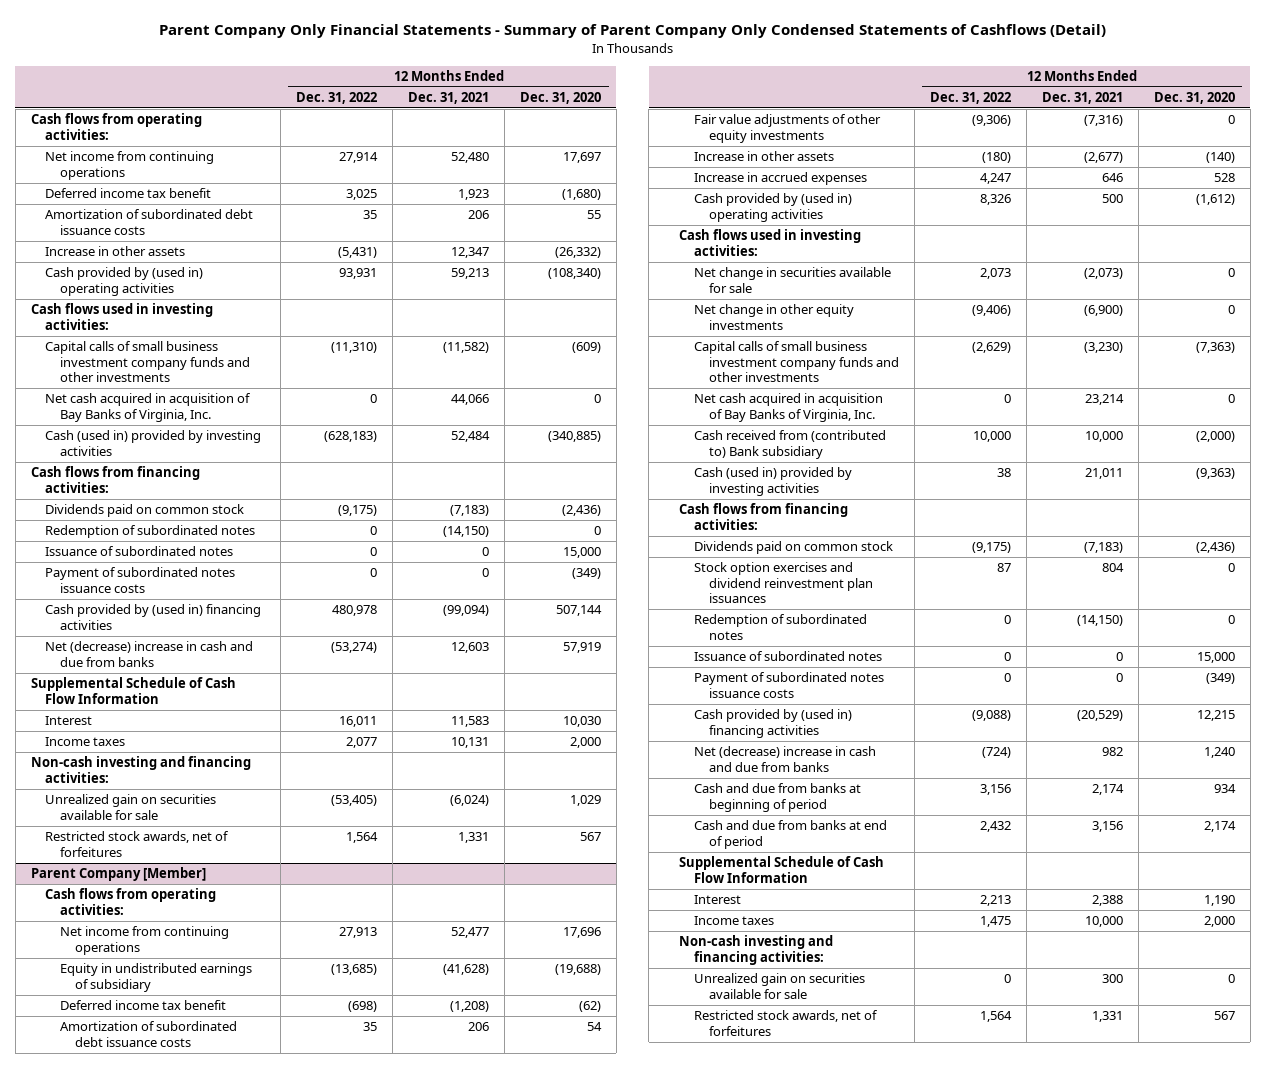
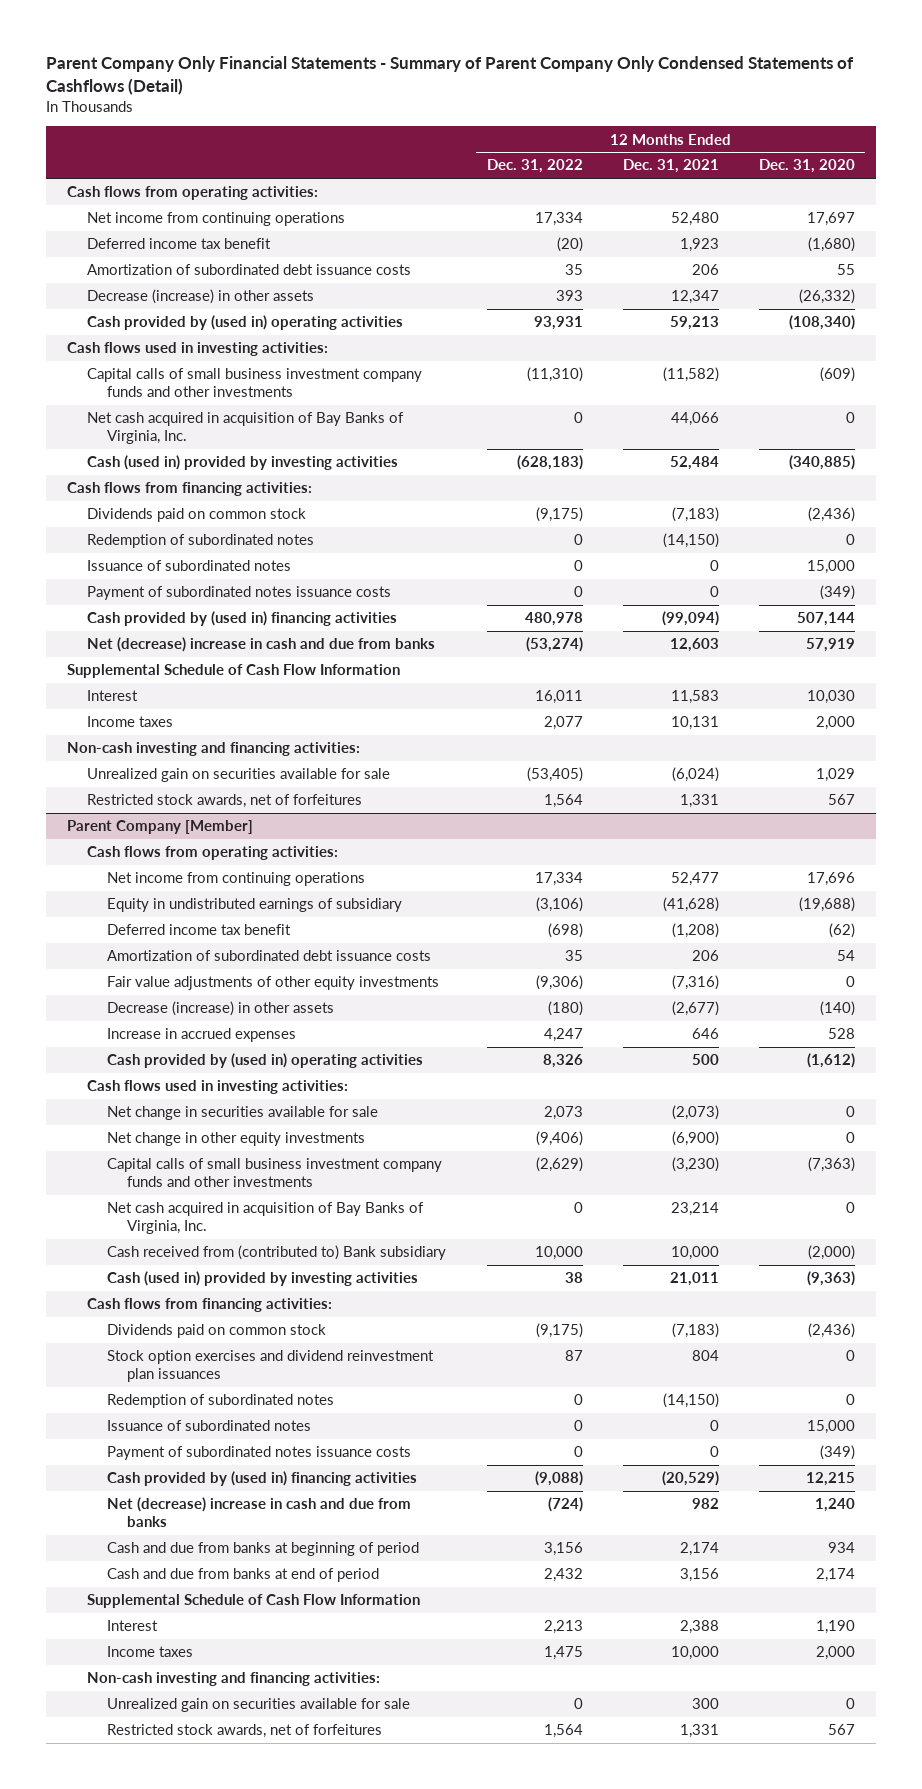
[339,152,379,164] 27,914 -> [534,212,583,227] 17,334
[346,189,378,201] 3,025 -> [556,237,583,253] (20)
[45,246,186,257] Increase in other assets -> [86,289,314,305] Decrease (increase) in other assets
[338,247,378,259] (5,431) -> [555,290,583,302] 393
[339,927,378,939] 27,913 -> [534,872,583,887] 17,334
[331,964,378,976] (13,685) -> [535,897,583,913] (3,106)
[694,151,835,162] Increase in other assets -> [107,1001,335,1017] Decrease (increase) in other assets

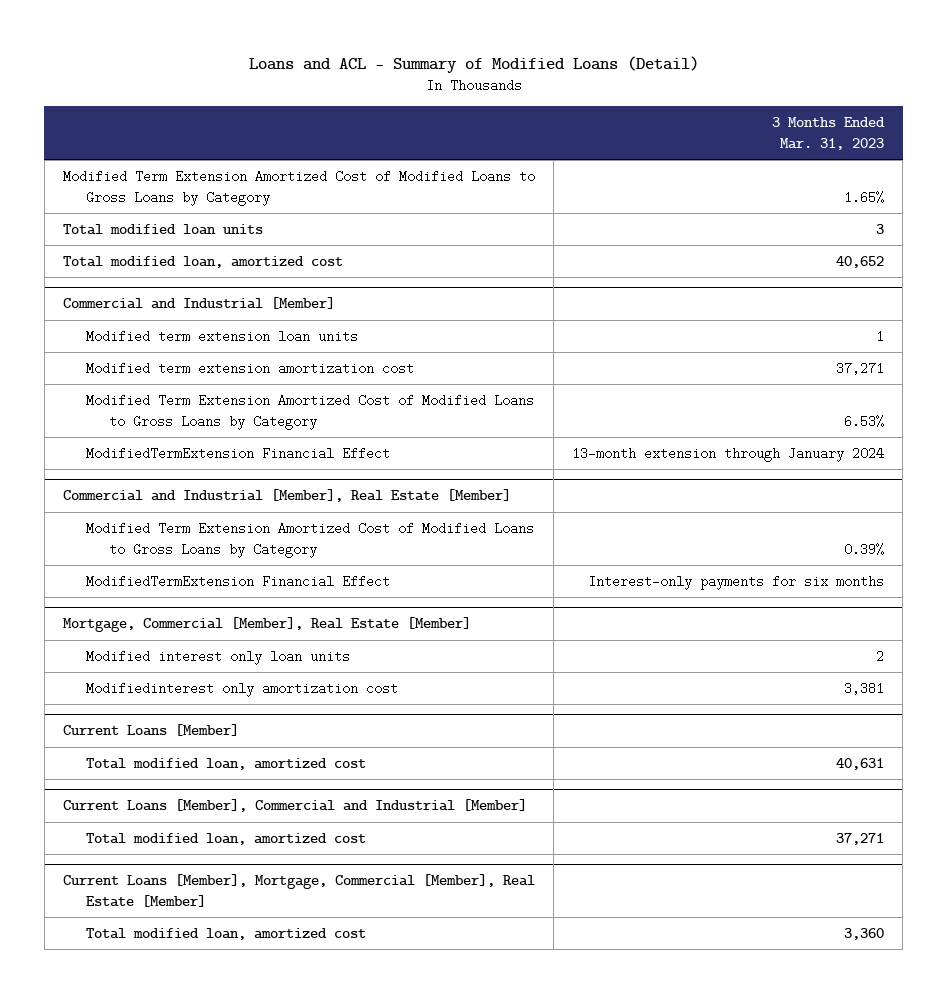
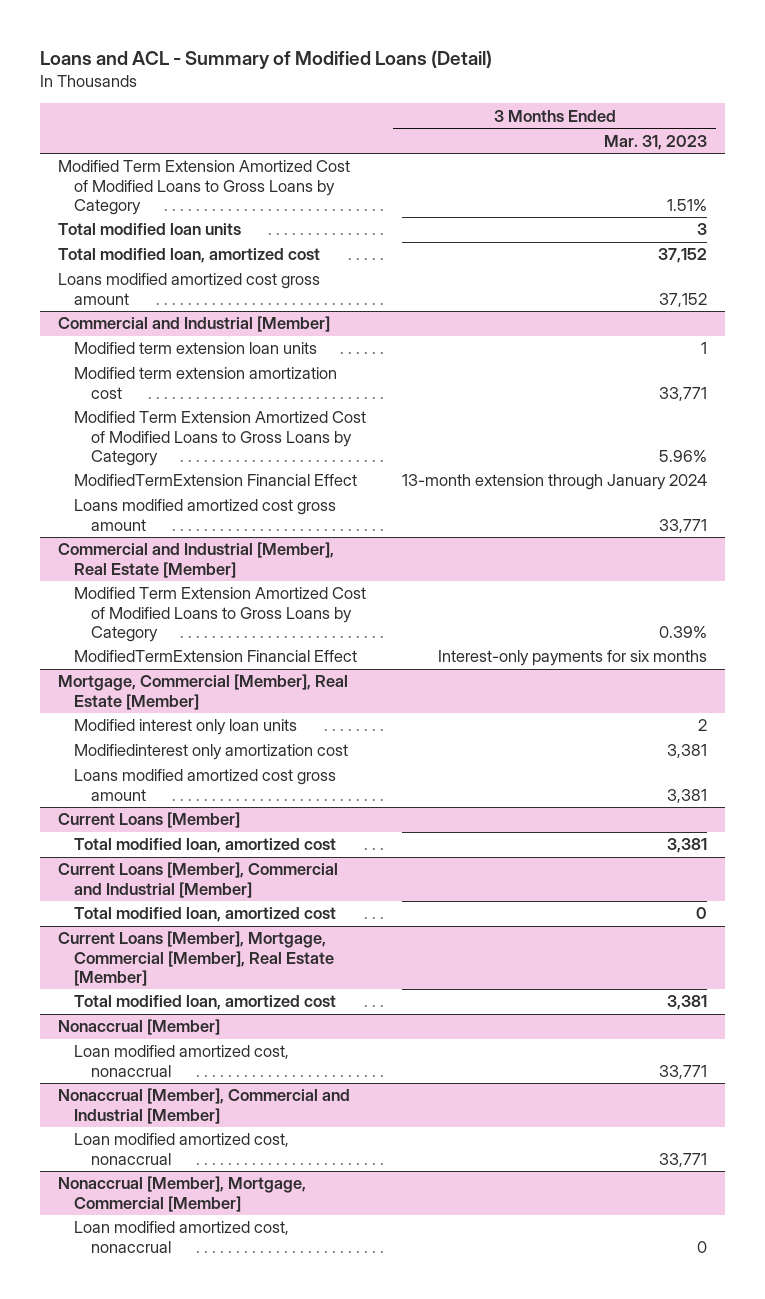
[844,190,885,204] 1.65% -> [667,198,708,211] 1.51%
[836,256,885,269] 40,652 -> [658,248,708,264] 37,152
none -> [57,273,320,305] Loans modified amortized cost gross amount
[836,362,885,376] 37,271 -> [659,386,708,401] 33,771
[844,414,885,428] 6.53% -> [659,449,708,462] 5.96%
none -> [74,499,337,531] Loans modified amortized cost gross amount
none -> [74,769,337,801] Loans modified amortized cost gross amount
[836,758,885,771] 40,631 -> [667,838,708,854] 3,381
[836,833,885,846] 37,271 -> [696,907,708,920] 0
[844,928,885,941] 3,360 -> [667,995,708,1011] 3,381
none -> [57,1019,220,1036] Nonaccrual [Member]
none -> [74,1045,290,1077] Loan modified amortized cost, nonaccrual
none -> [57,1088,350,1124] Nonaccrual [Member], Commercial and Industrial [Member]
none -> [74,1133,290,1165] Loan modified amortized cost, nonaccrual
none -> [57,1176,306,1212] Nonaccrual [Member], Mortgage, Commercial [Member]
none -> [74,1221,290,1253] Loan modified amortized cost, nonaccrual

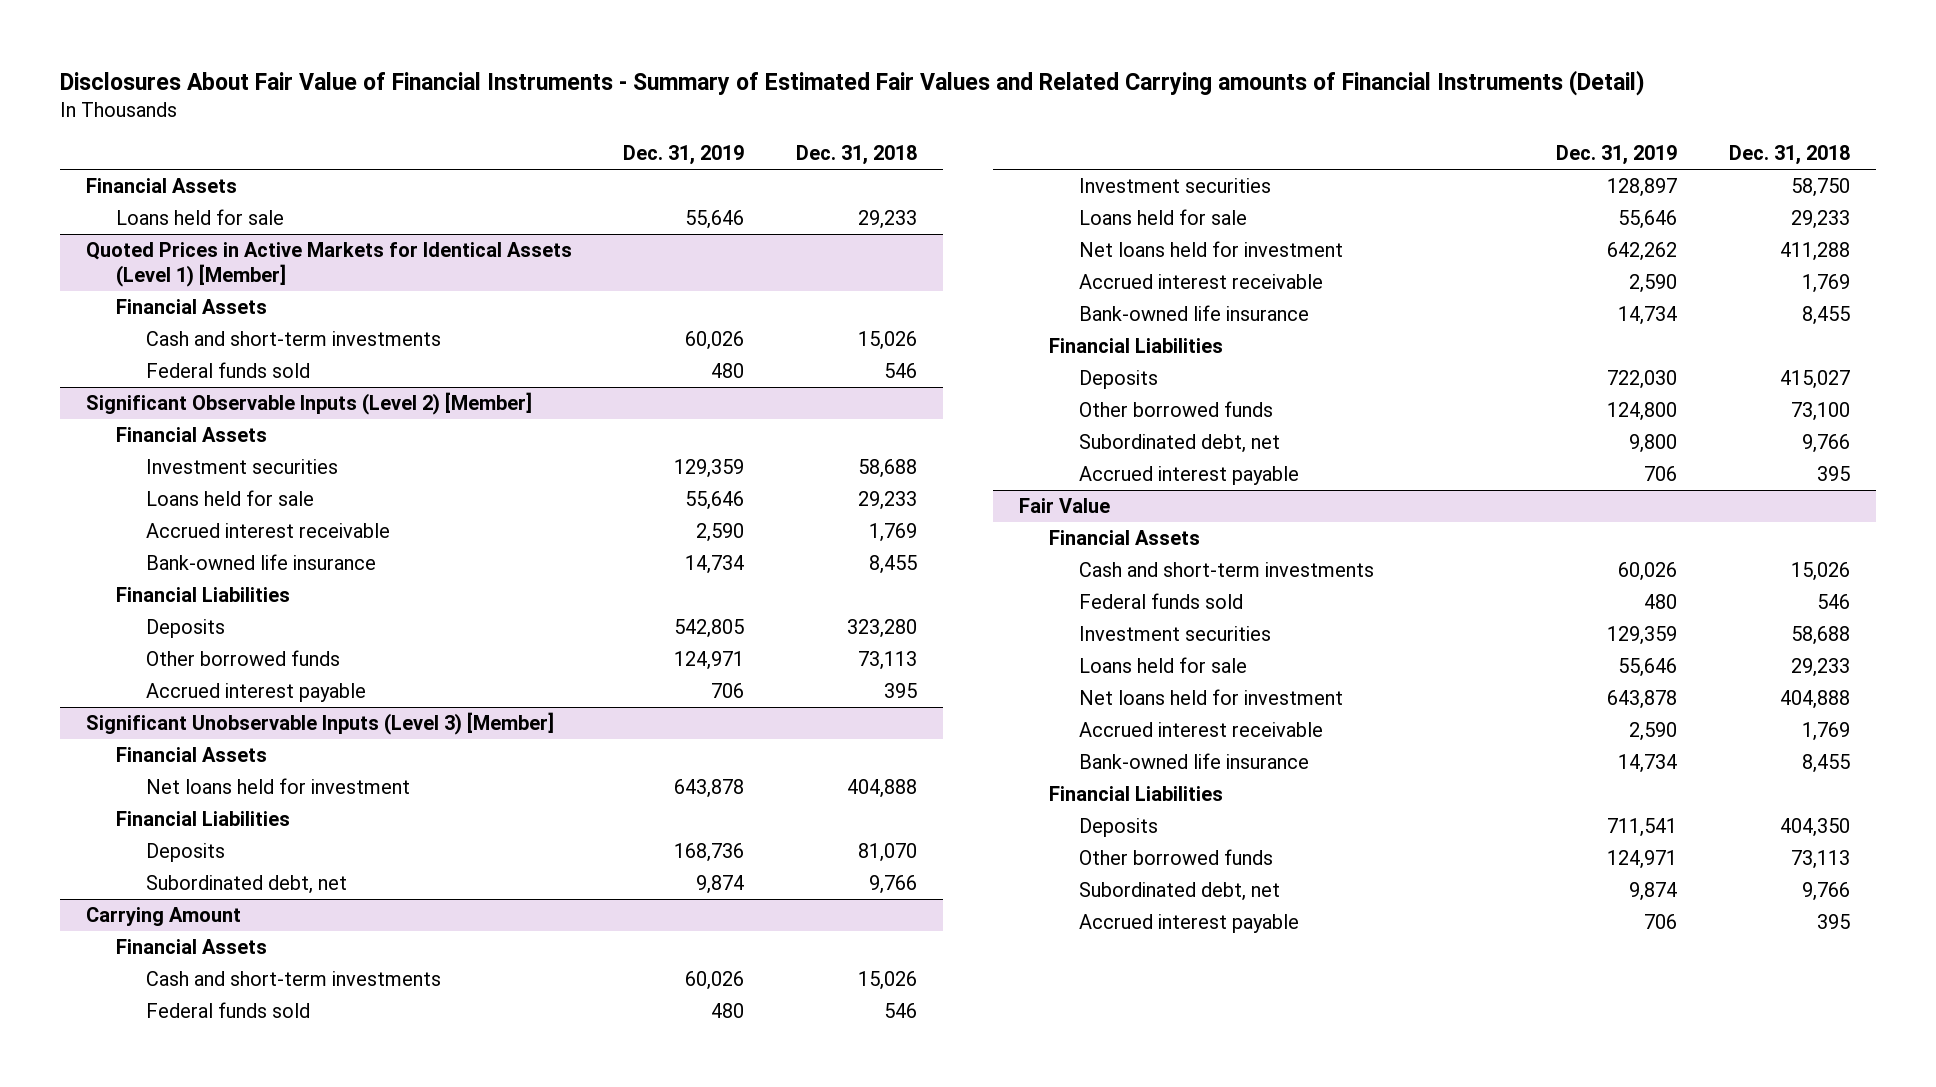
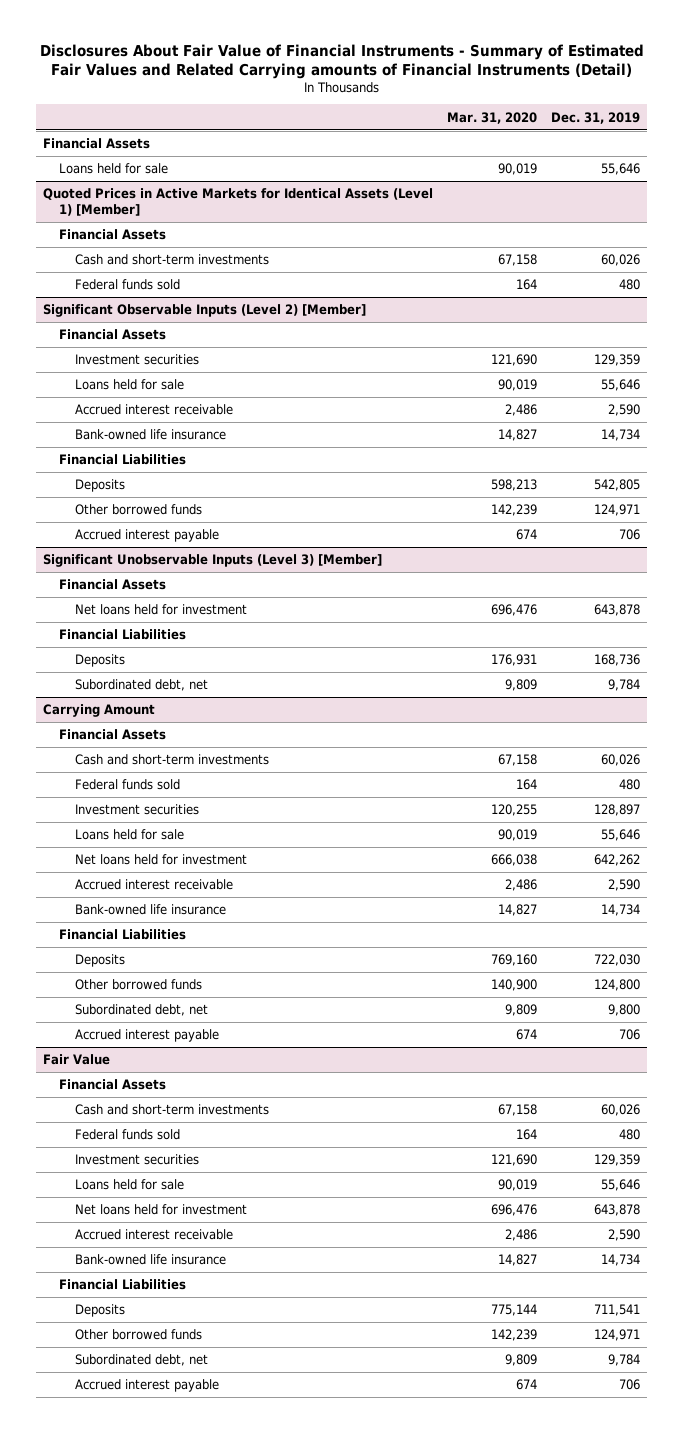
[796,145,918,166] Dec. 31, 2018 -> none
none -> [447,111,538,124] Mar. 31, 2020
[696,875,745,895] 9,874 -> [607,679,640,692] 9,784
[1629,882,1678,902] 9,874 -> [607,1354,640,1367] 9,784

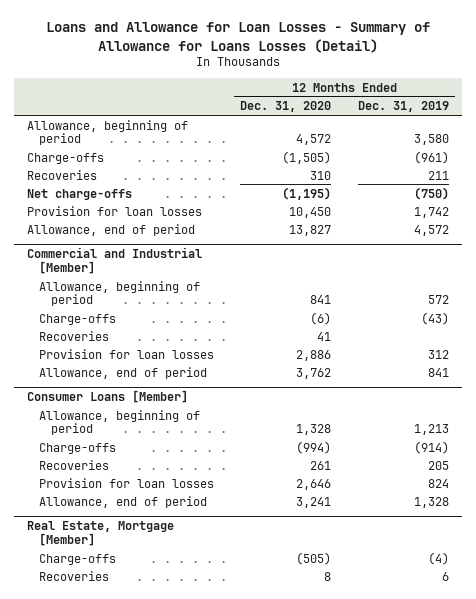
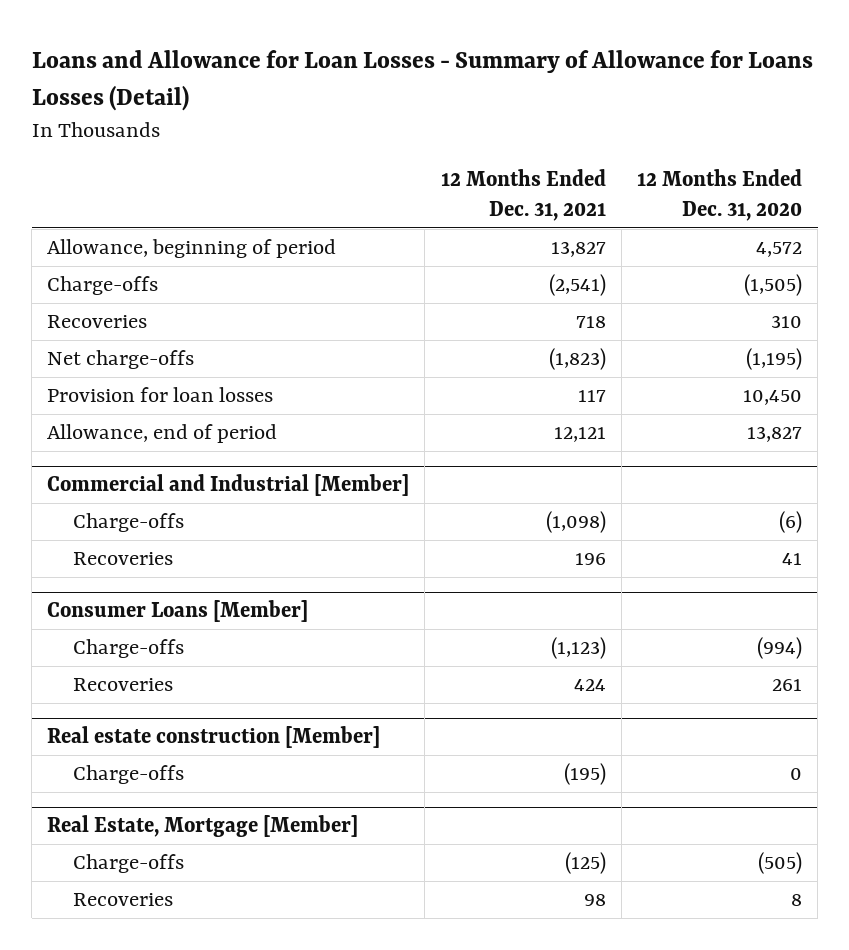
[357,101,449,113] Dec. 31, 2019 -> none
none -> [440,168,606,222] 12 Months Ended Dec. 31, 2021
[38,280,200,307] Allowance, beginning of period -> none
[38,348,214,359] Provision for loan losses -> none
[38,366,207,379] Allowance, end of period -> none
[38,409,200,436] Allowance, beginning of period -> none
[38,477,214,488] Provision for loan losses -> none
[38,495,207,508] Allowance, end of period -> none
none -> [47,726,381,749] Real estate construction [Member]
none -> [73,765,185,785] Charge-offs

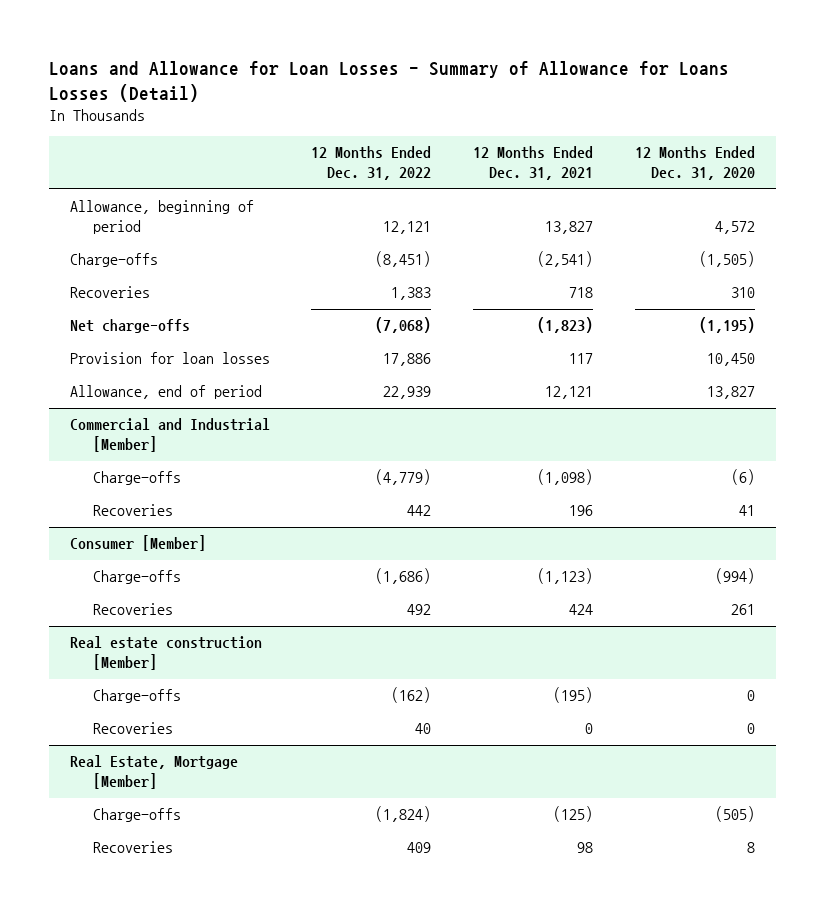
none -> [311,146,432,181] 12 Months Ended Dec. 31, 2022
[47,600,309,623] Consumer Loans [Member] -> [69,535,206,552] Consumer [Member]
none -> [92,722,173,735] Recoveries

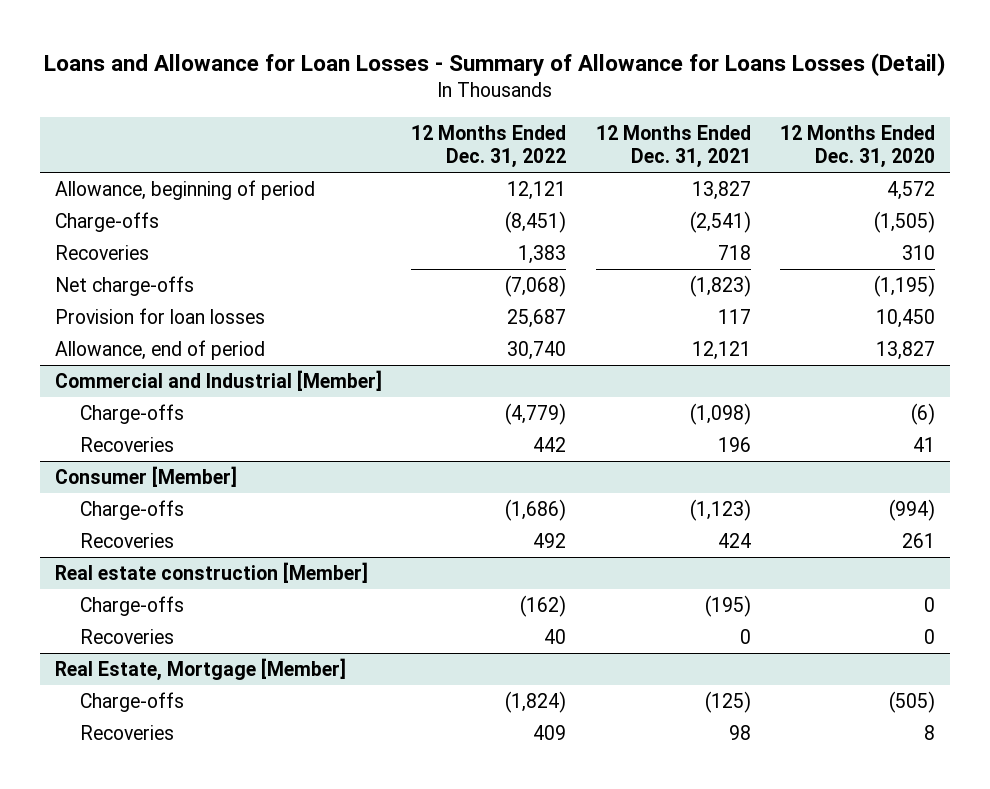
[383,353,432,367] 17,886 -> [507,308,567,328] 25,687
[383,386,432,400] 22,939 -> [507,340,567,360] 30,740

